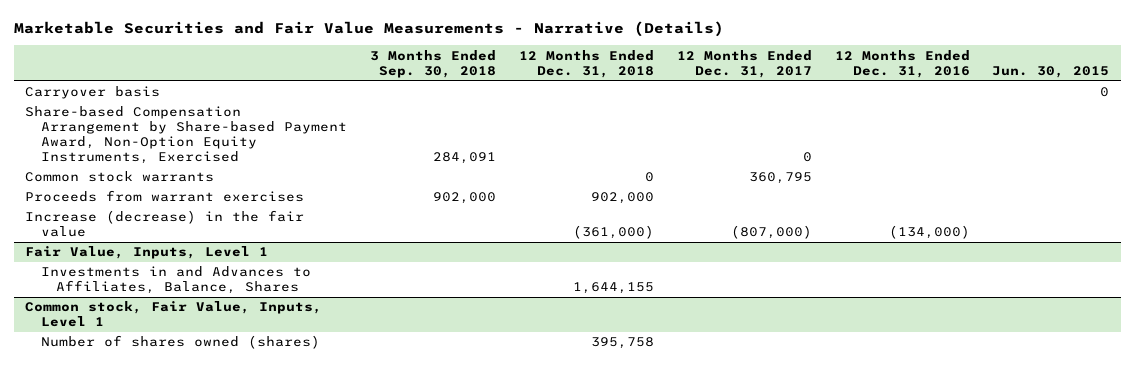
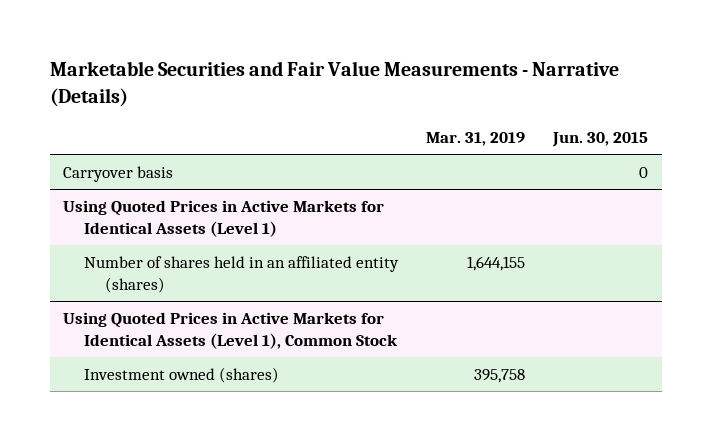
[369,49,496,78] 3 Months Ended Sep. 30, 2018 -> none
[518,49,654,78] 12 Months Ended Dec. 31, 2018 -> none
[676,49,812,78] 12 Months Ended Dec. 31, 2017 -> none
[834,49,970,78] 12 Months Ended Dec. 31, 2016 -> none
none -> [426,132,526,147] Mar. 31, 2019
[25,106,347,165] Share-based Compensation Arrangement by Share-based Payment Award, Non-Option Equity Instruments, Exercised -> none
[25,171,215,183] Common stock warrants -> none
[25,190,305,203] Proceeds from warrant exercises -> none
[25,210,305,238] Increase (decrease) in the fair value -> none
[25,301,323,328] Common stock, Fair Value, Inputs, Level 1 -> none
[40,335,320,350] Number of shares owned (shares) -> none
[25,246,269,260] Fair Value, Inputs, Level 1 -> [63,199,385,237] Using Quoted Prices in Active Markets for Identical Assets (Level 1)
[40,266,311,295] Investments in and Advances to Affiliates, Balance, Shares -> [84,255,400,293] Number of shares held in an affiliated entity (shares)
none -> [63,311,399,349] Using Quoted Prices in Active Markets for Identical Assets (Level 1), Common Stock
none -> [84,366,280,383] Investment owned (shares)

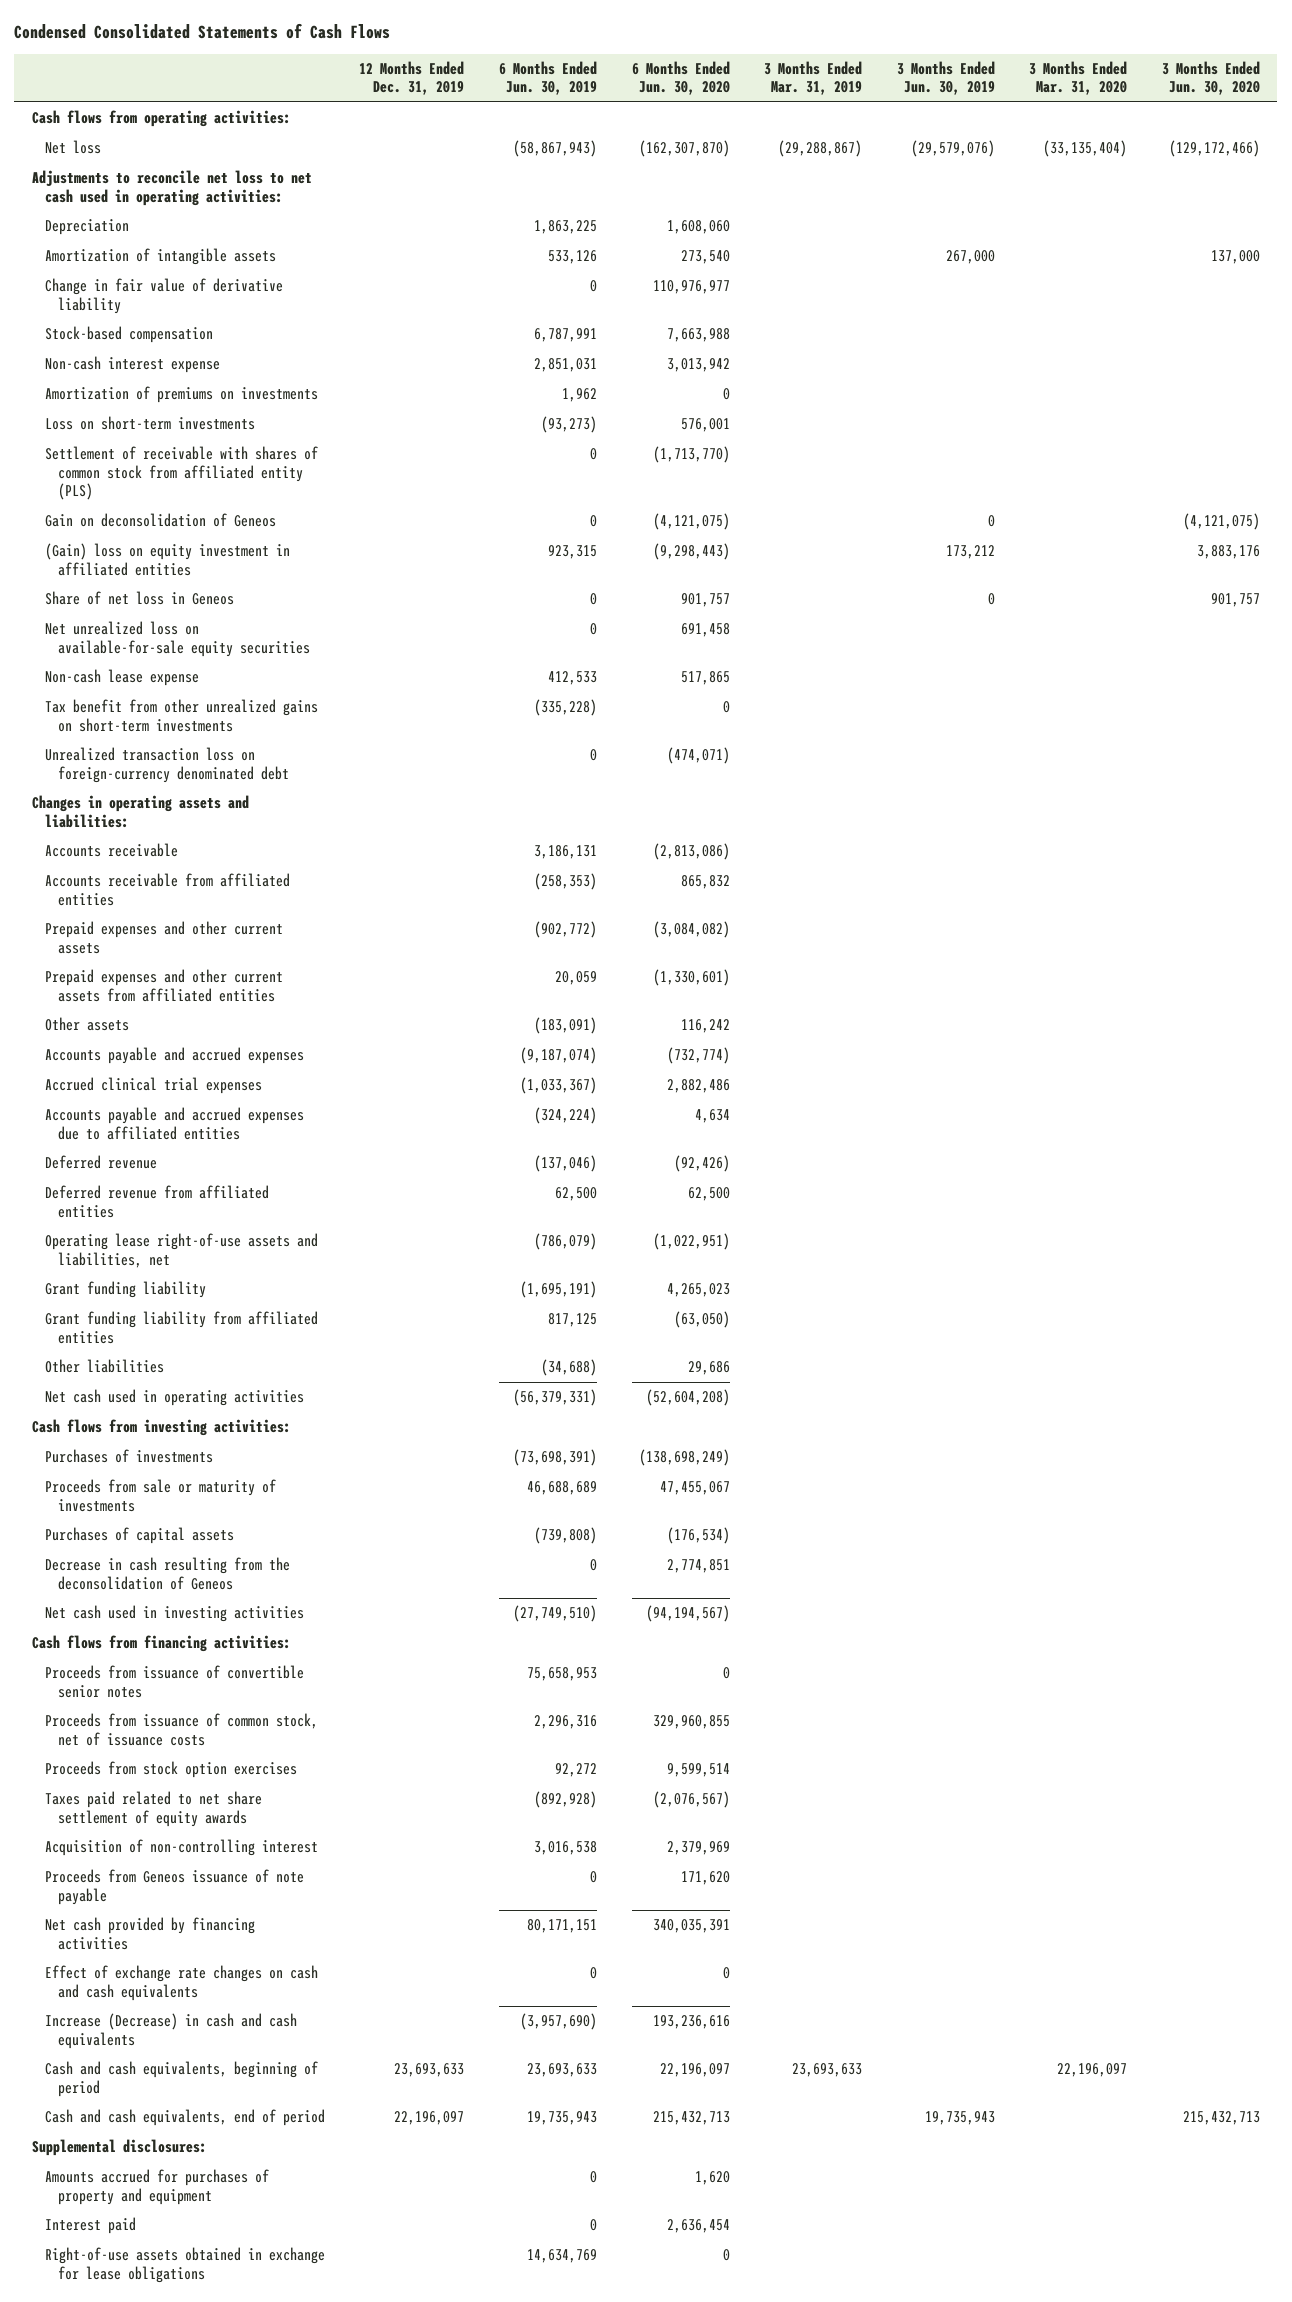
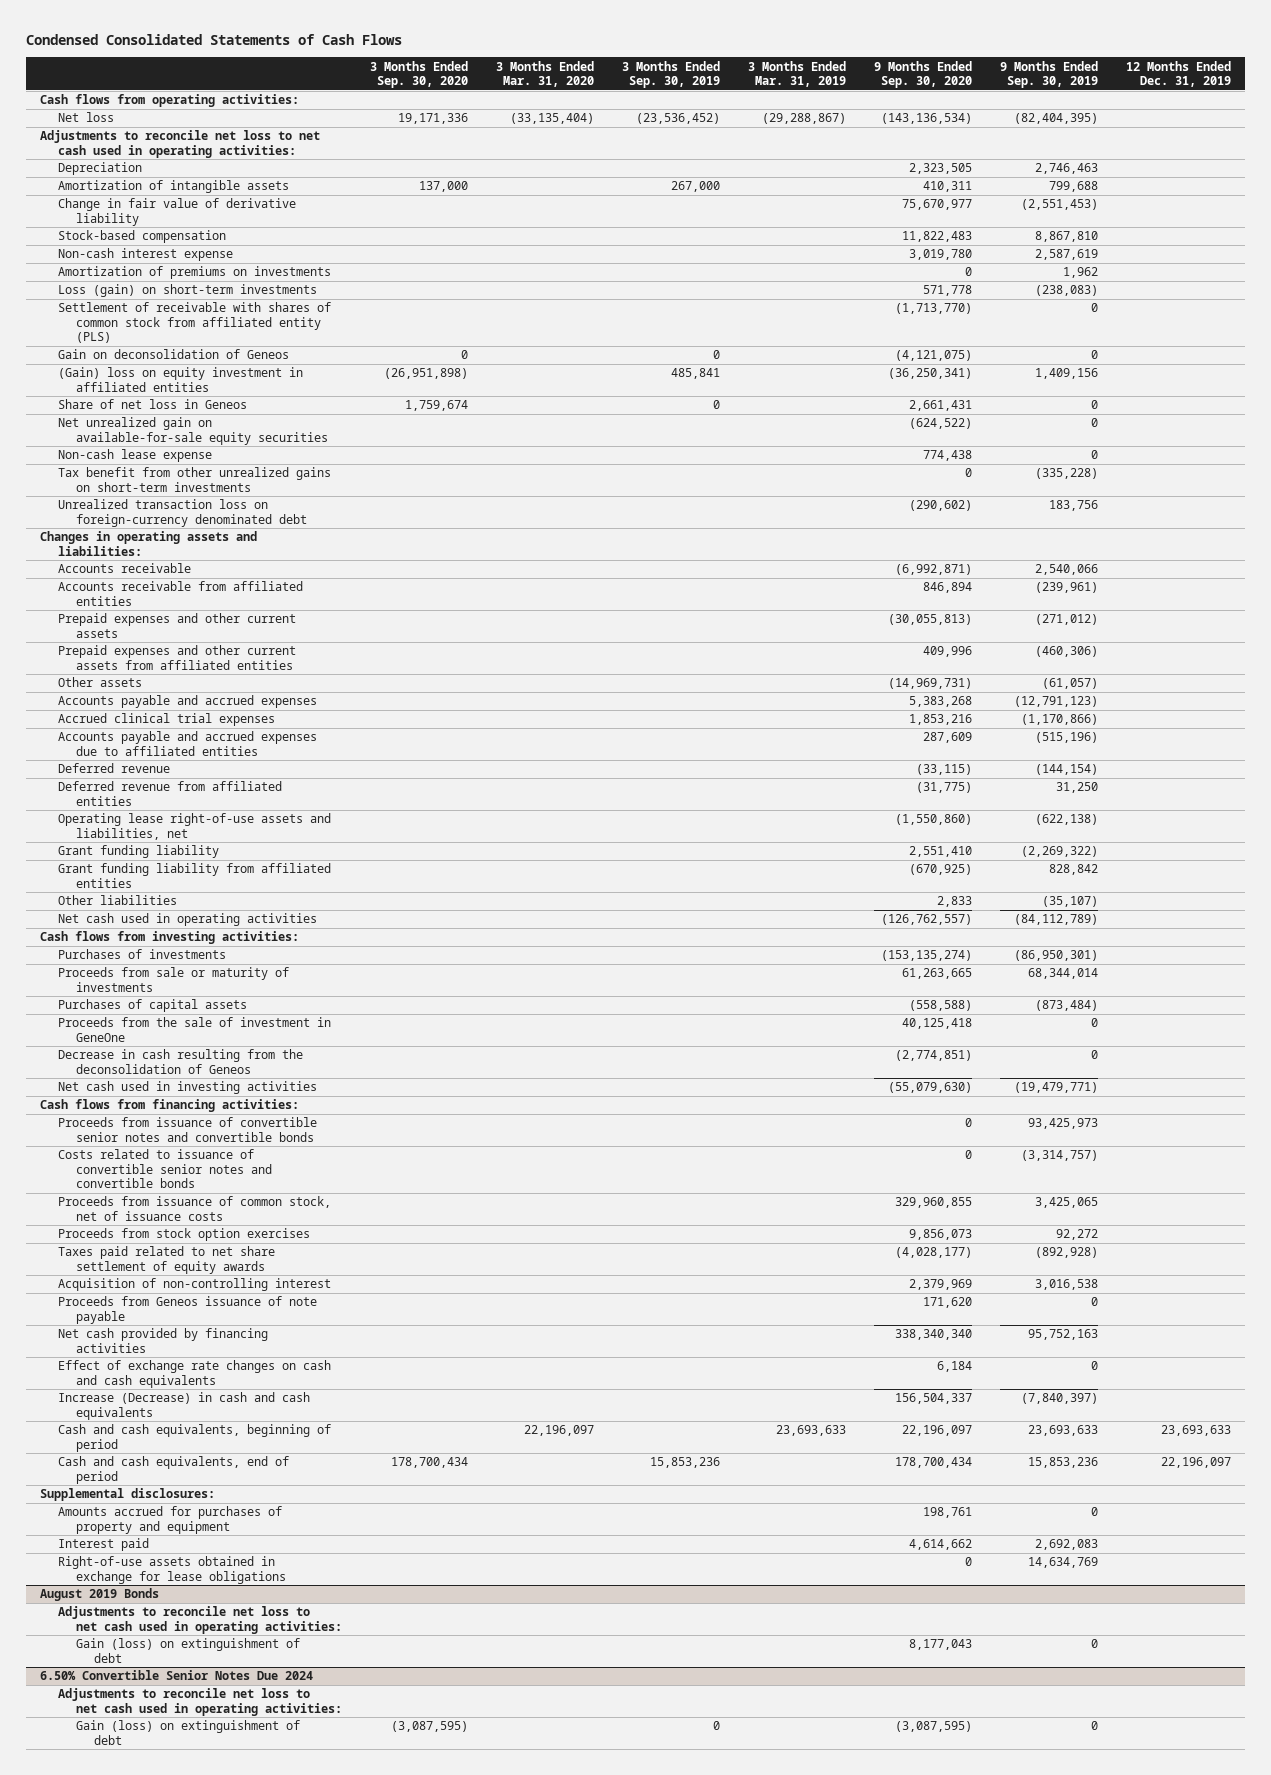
[498,60,597,96] 6 Months Ended Jun. 30, 2019 -> none
[631,60,730,96] 6 Months Ended Jun. 30, 2020 -> none
[896,60,995,96] 3 Months Ended Jun. 30, 2019 -> none
[1161,60,1260,96] 3 Months Ended Jun. 30, 2020 -> none
none -> [369,60,468,89] 3 Months Ended Sep. 30, 2020
none -> [621,60,720,89] 3 Months Ended Sep. 30, 2019
none -> [873,60,972,89] 9 Months Ended Sep. 30, 2020
none -> [999,60,1098,89] 9 Months Ended Sep. 30, 2019
[44,416,255,431] Loss on short-term investments -> [58,284,318,298] Loss (gain) on short-term investments
[44,621,310,657] Net unrealized loss on available-for-sale equity securities -> [58,417,329,445] Net unrealized gain on available-for-sale equity securities
none -> [58,1017,332,1042] Proceeds from the sale of investment in GeneOne
[44,1665,304,1698] Proceeds from issuance of convertible senior notes -> [58,1117,318,1142] Proceeds from issuance of convertible senior notes and convertible bonds
none -> [58,1149,273,1189] Costs related to issuance of convertible senior notes and convertible bonds
none -> [40,1588,160,1602] August 2019 Bonds
none -> [58,1606,343,1634] Adjustments to reconcile net loss to net cash used in operating activities:
none -> [76,1638,301,1663] Gain (loss) on extinguishment of debt
none -> [40,1670,314,1681] 6.50% Convertible Senior Notes Due 2024
none -> [58,1688,343,1716] Adjustments to reconcile net loss to net cash used in operating activities:
none -> [76,1720,301,1745] Gain (loss) on extinguishment of debt

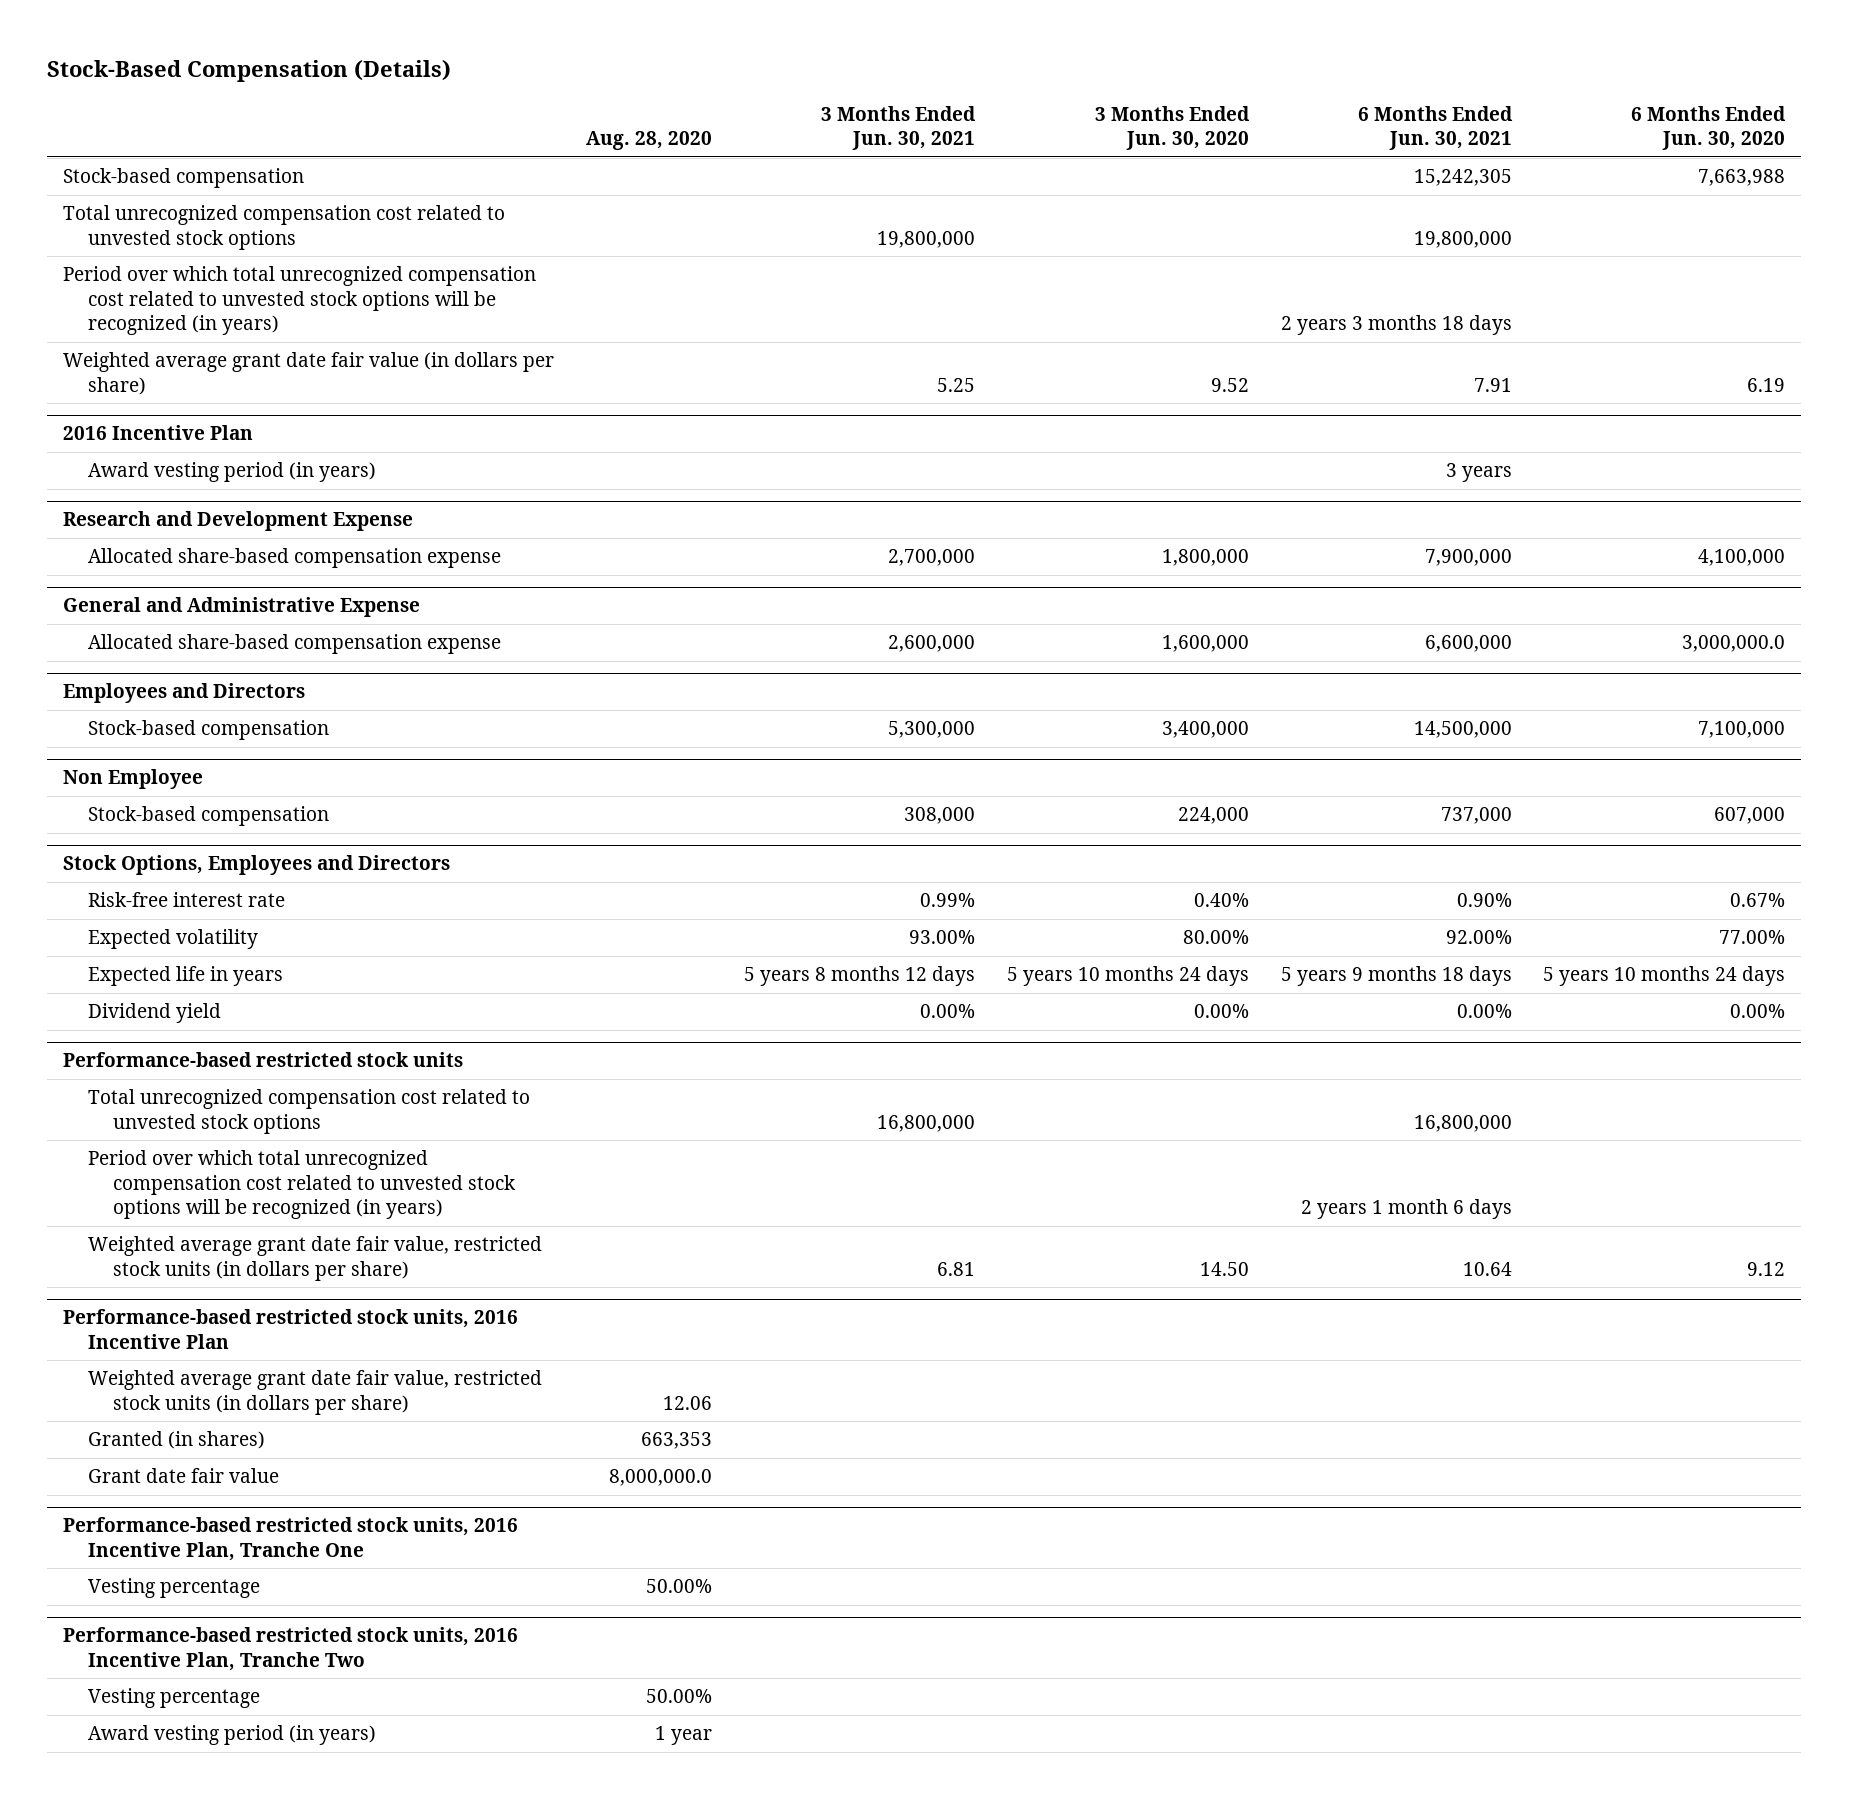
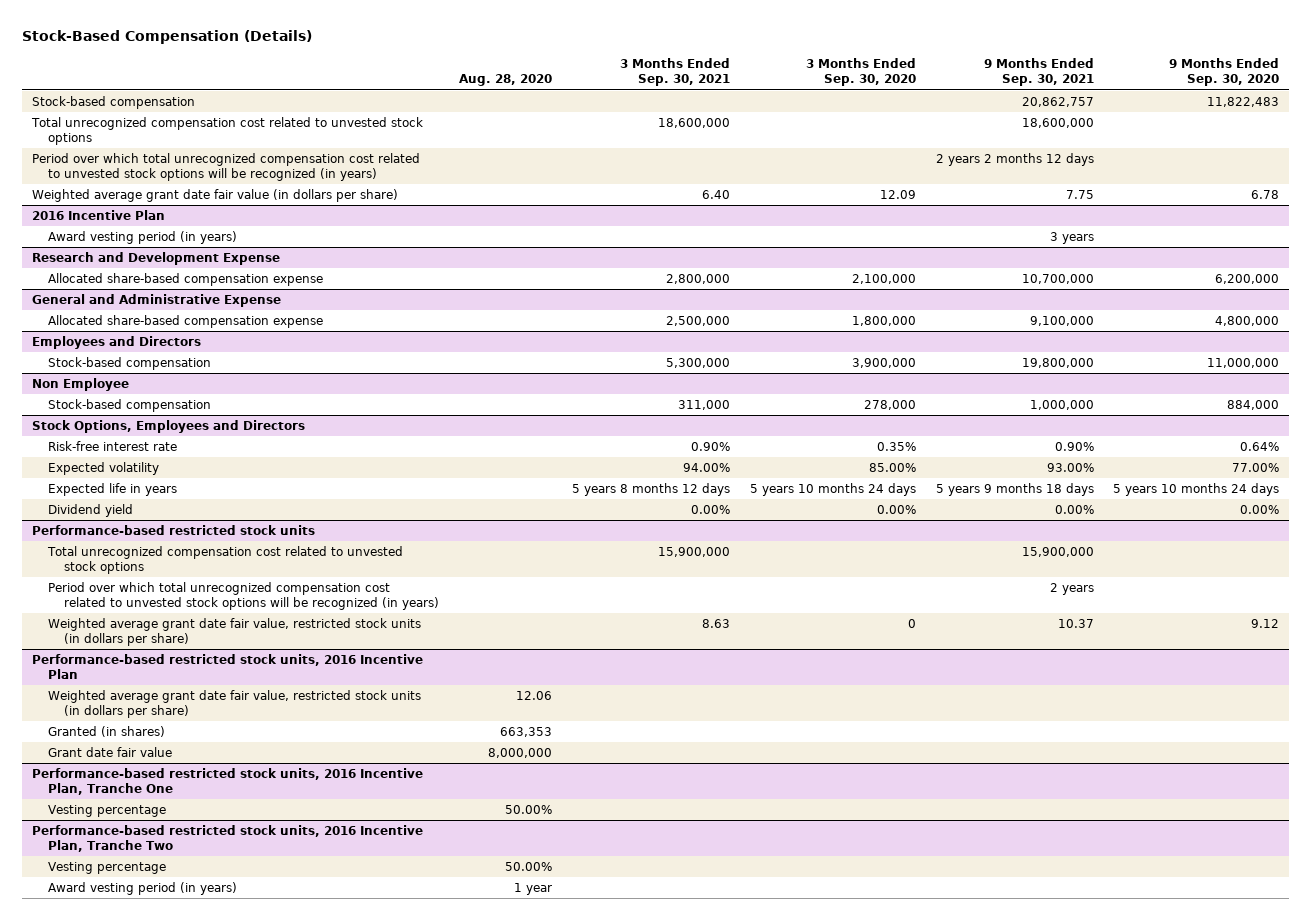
[820,105,976,151] 3 Months Ended Jun. 30, 2021 -> none
[1094,105,1250,151] 3 Months Ended Jun. 30, 2020 -> none
[1357,105,1513,151] 6 Months Ended Jun. 30, 2021 -> none
[1631,105,1787,151] 6 Months Ended Jun. 30, 2020 -> none
none -> [619,58,730,87] 3 Months Ended Sep. 30, 2021
none -> [805,58,916,87] 3 Months Ended Sep. 30, 2020
none -> [983,58,1094,87] 9 Months Ended Sep. 30, 2021
none -> [1169,58,1280,87] 9 Months Ended Sep. 30, 2020
[609,1469,713,1487] 8,000,000.0 -> [487,748,552,759] 8,000,000

